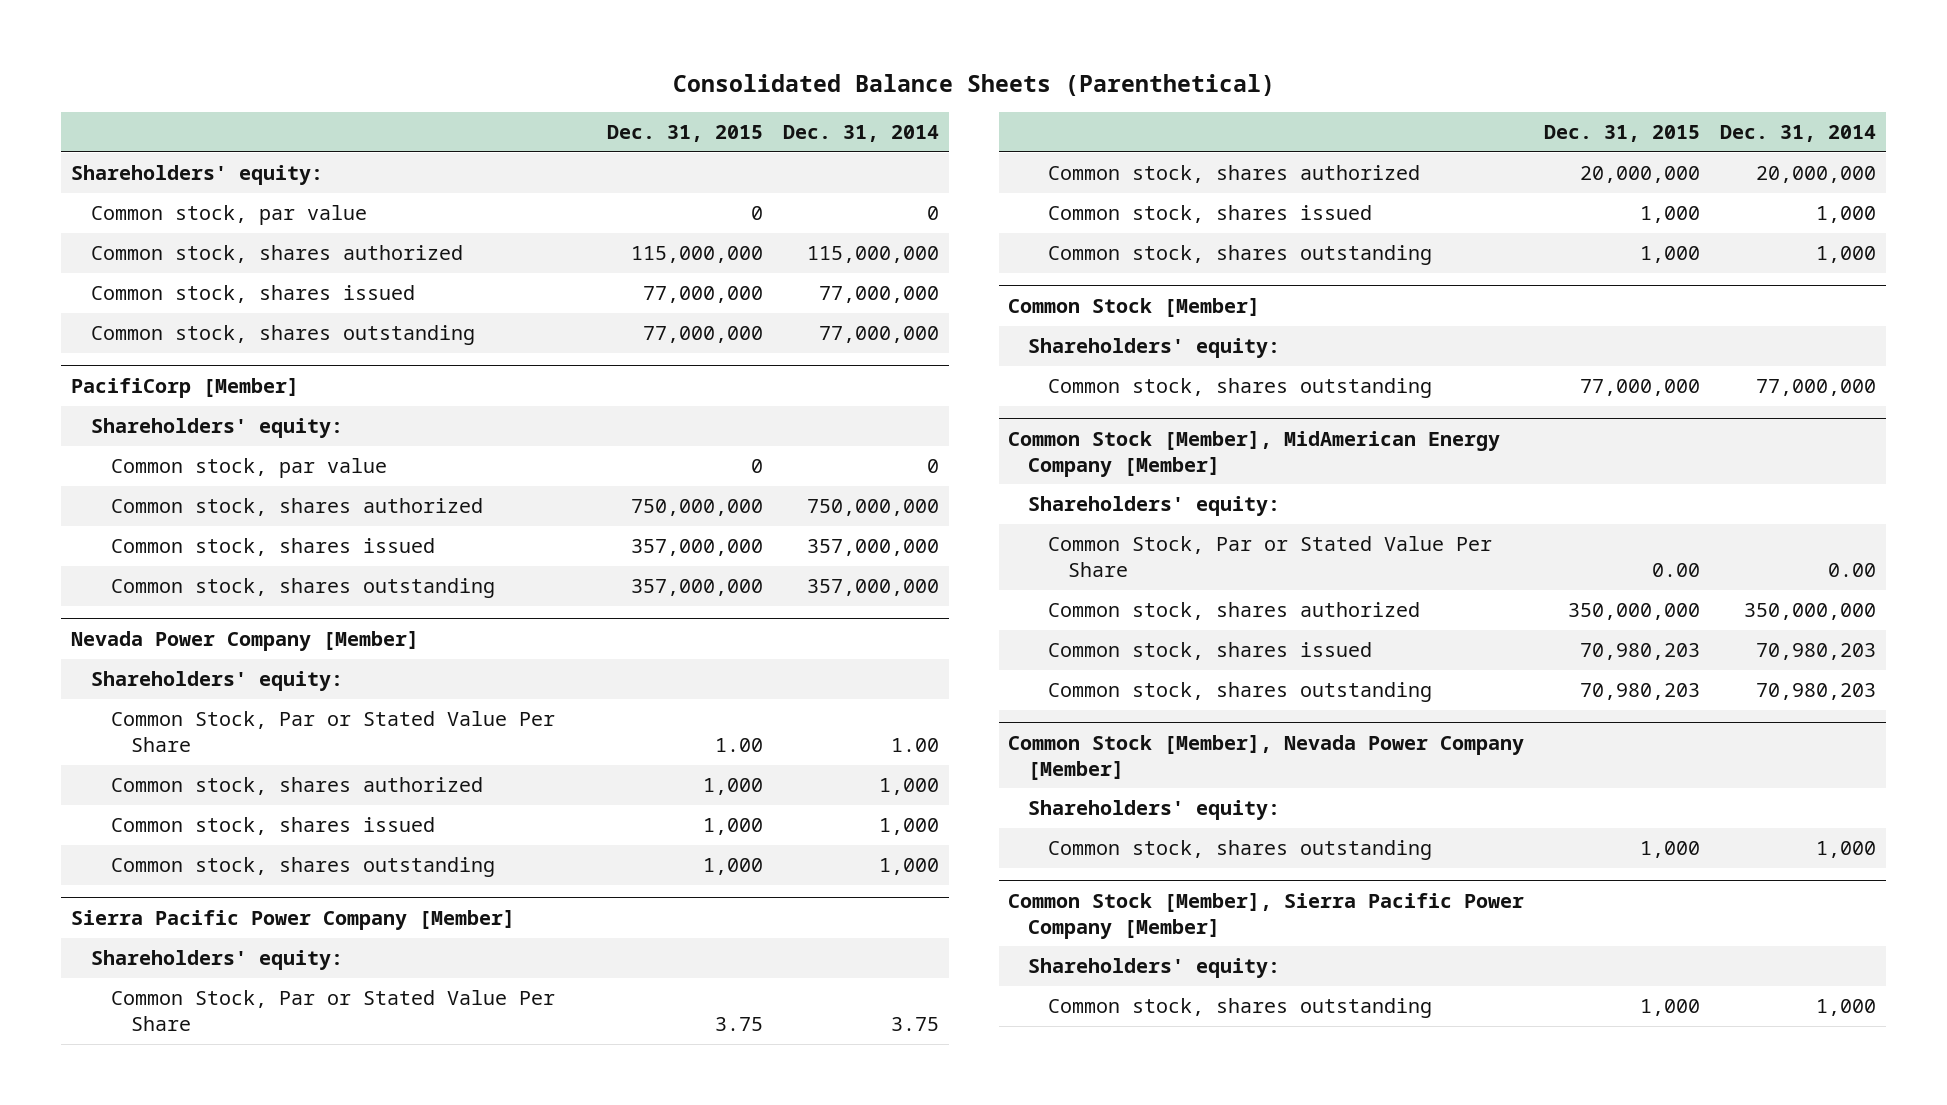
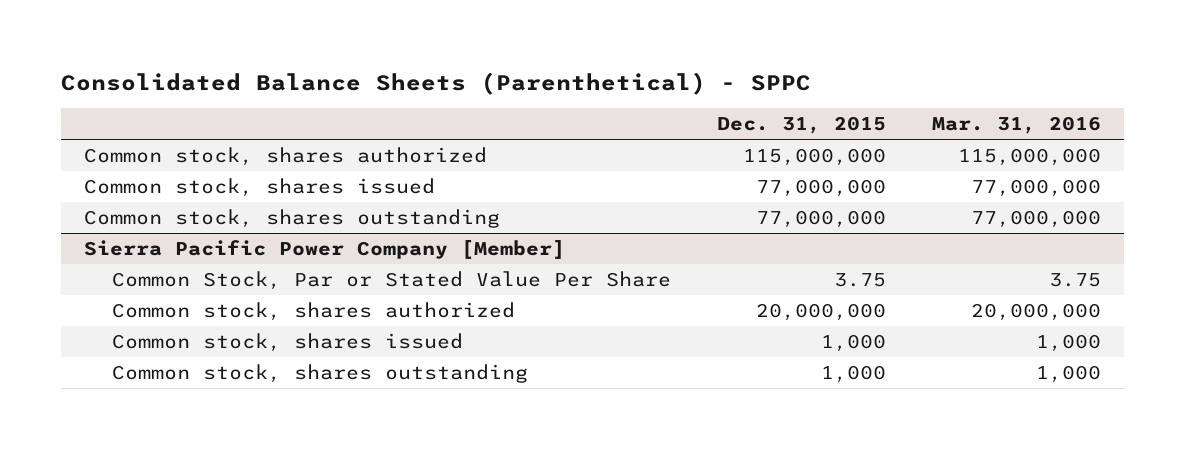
[672,74,1275,97] Consolidated Balance Sheets (Parenthetical) -> [61,71,812,95] Consolidated Balance Sheets (Parenthetical) - SPPC
[782,124,939,142] Dec. 31, 2014 -> none
none -> [932,116,1102,135] Mar. 31, 2016
[71,165,324,186] Shareholders' equity: -> none
[90,205,367,226] Common stock, par value -> none
[71,377,300,398] PacifiCorp [Member] -> none
[90,418,343,439] Shareholders' equity: -> none
[110,458,387,479] Common stock, par value -> none
[110,498,483,517] Common stock, shares authorized -> none
[110,538,435,557] Common stock, shares issued -> none
[110,578,495,599] Common stock, shares outstanding -> none
[71,630,420,651] Nevada Power Company [Member] -> none
[90,671,343,692] Shareholders' equity: -> none
[110,711,555,752] Common Stock, Par or Stated Value Per Share -> none
[110,777,483,796] Common stock, shares authorized -> none
[110,817,435,836] Common stock, shares issued -> none
[110,857,495,878] Common stock, shares outstanding -> none
[90,950,343,971] Shareholders' equity: -> none
[1008,297,1261,317] Common Stock [Member] -> none
[1028,338,1281,359] Shareholders' equity: -> none
[1047,378,1432,399] Common stock, shares outstanding -> none
[1008,430,1501,477] Common Stock [Member], MidAmerican Energy Company [Member] -> none
[1028,496,1281,517] Shareholders' equity: -> none
[1047,536,1492,577] Common Stock, Par or Stated Value Per Share -> none
[1047,602,1420,621] Common stock, shares authorized -> none
[1047,642,1372,661] Common stock, shares issued -> none
[1047,682,1432,703] Common stock, shares outstanding -> none
[1008,734,1525,780] Common Stock [Member], Nevada Power Company [Member] -> none
[1028,800,1281,821] Shareholders' equity: -> none
[1047,840,1432,861] Common stock, shares outstanding -> none
[1008,892,1525,939] Common Stock [Member], Sierra Pacific Power Company [Member] -> none
[1028,958,1281,979] Shareholders' equity: -> none
[1047,998,1432,1019] Common stock, shares outstanding -> none

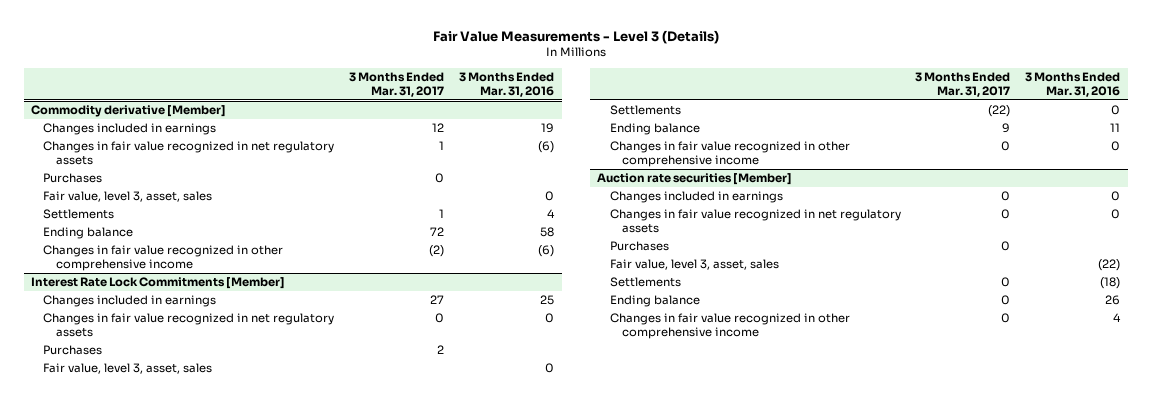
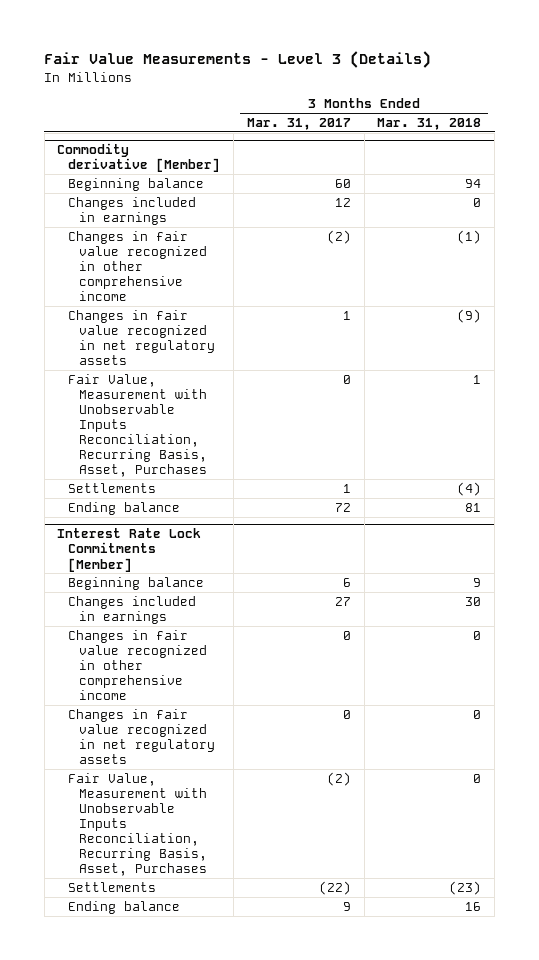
[459,71,555,97] 3 Months Ended Mar. 31, 2016 -> none
none -> [377,118,482,131] Mar. 31, 2018
none -> [68,177,205,191] Beginning balance
[43,245,284,272] Changes in fair value recognized in other comprehensive income -> [68,230,207,302] Changes in fair value recognized in other comprehensive income
[43,191,213,203] Fair value, level 3, asset, sales -> none
[43,173,103,184] Purchases -> [68,373,207,478] Fair Value, Measurement with Unobservable Inputs Reconciliation, Recurring Basis, Asset, Purchases
none -> [68,576,205,590] Beginning balance
[609,141,850,168] Changes in fair value recognized in other comprehensive income -> [68,629,207,701] Changes in fair value recognized in other comprehensive income
[43,345,103,356] Purchases -> none
[43,363,213,375] Fair value, level 3, asset, sales -> none
none -> [68,772,207,877] Fair Value, Measurement with Unobservable Inputs Reconciliation, Recurring Basis, Asset, Purchases
[597,173,793,186] Auction rate securities [Member] -> none
[609,191,783,204] Changes included in earnings -> none
[609,209,901,234] Changes in fair value recognized in net regulatory assets -> none
[609,241,669,252] Purchases -> none
[609,259,779,271] Fair value, level 3, asset, sales -> none
[609,277,681,288] Settlements -> none
[609,295,700,308] Ending balance -> none
[609,313,850,340] Changes in fair value recognized in other comprehensive income -> none

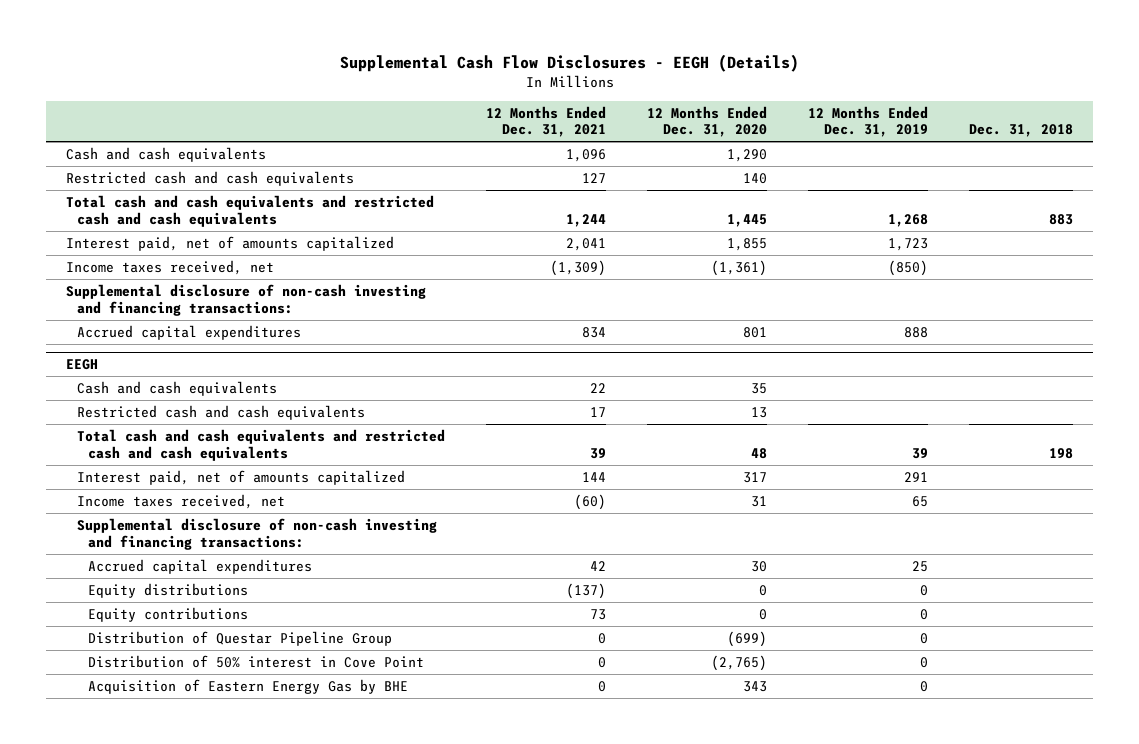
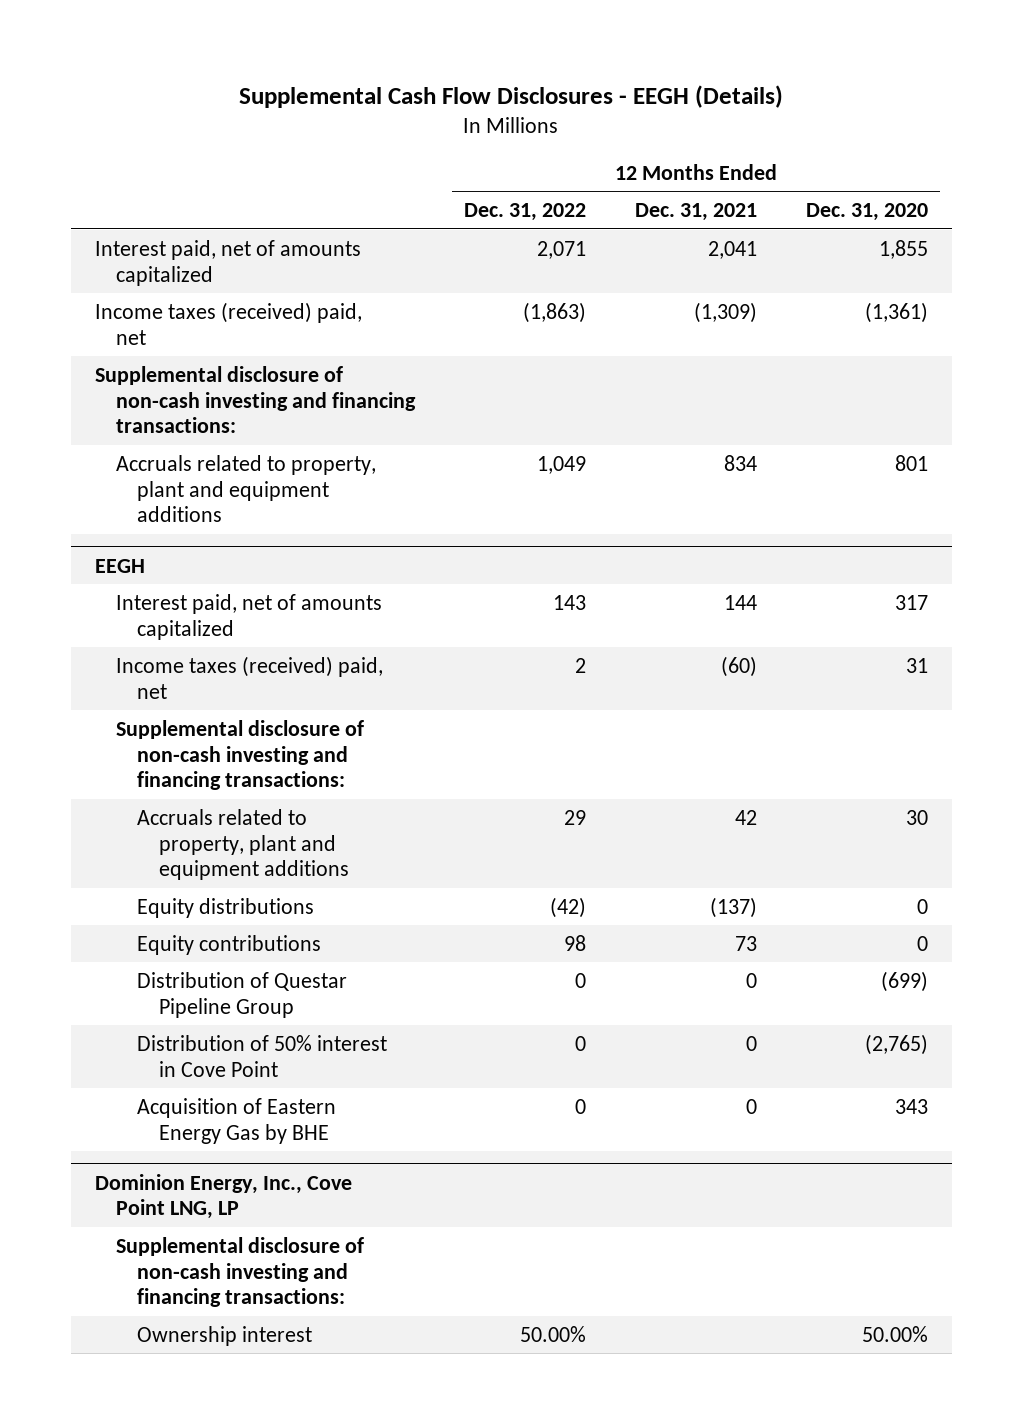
[807,105,928,138] 12 Months Ended Dec. 31, 2019 -> none
[968,124,1073,138] Dec. 31, 2018 -> none
none -> [464,202,587,221] Dec. 31, 2022
[66,146,267,162] Cash and cash equivalents -> none
[66,170,355,186] Restricted cash and cash equivalents -> none
[66,194,435,227] Total cash and cash equivalents and restricted cash and cash equivalents -> none
[66,259,275,275] Income taxes received, net -> [95,301,363,345] Income taxes (received) paid, net
[77,324,302,340] Accrued capital expenditures -> [116,454,377,523] Accruals related to property, plant and equipment additions
[77,380,278,396] Cash and cash equivalents -> none
[77,404,366,420] Restricted cash and cash equivalents -> none
[77,428,446,461] Total cash and cash equivalents and restricted cash and cash equivalents -> none
[77,493,286,509] Income taxes received, net -> [116,655,384,699] Income taxes (received) paid, net
[87,558,312,574] Accrued capital expenditures -> [137,808,349,881] Accruals related to property, plant and equipment additions
none -> [95,1173,353,1220] Dominion Energy, Inc., Cove Point LNG, LP
none -> [116,1236,365,1308] Supplemental disclosure of non-cash investing and financing transactions:
none -> [137,1325,313,1346] Ownership interest

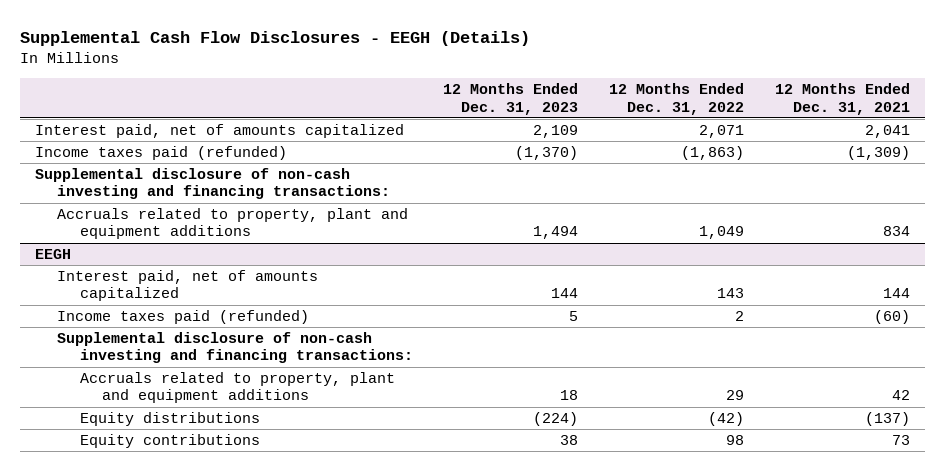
[805,202,928,221] Dec. 31, 2020 -> none
none -> [443,83,579,115] 12 Months Ended Dec. 31, 2023
[95,301,363,345] Income taxes (received) paid, net -> [35,146,288,161] Income taxes paid (refunded)
[116,655,384,699] Income taxes (received) paid, net -> [57,310,310,325] Income taxes paid (refunded)
[137,971,348,1018] Distribution of Questar Pipeline Group -> none
[137,1034,388,1077] Distribution of 50% interest in Cove Point -> none
[137,1097,337,1144] Acquisition of Eastern Energy Gas by BHE -> none
[95,1173,353,1220] Dominion Energy, Inc., Cove Point LNG, LP -> none
[116,1236,365,1308] Supplemental disclosure of non-cash investing and financing transactions: -> none
[137,1325,313,1346] Ownership interest -> none

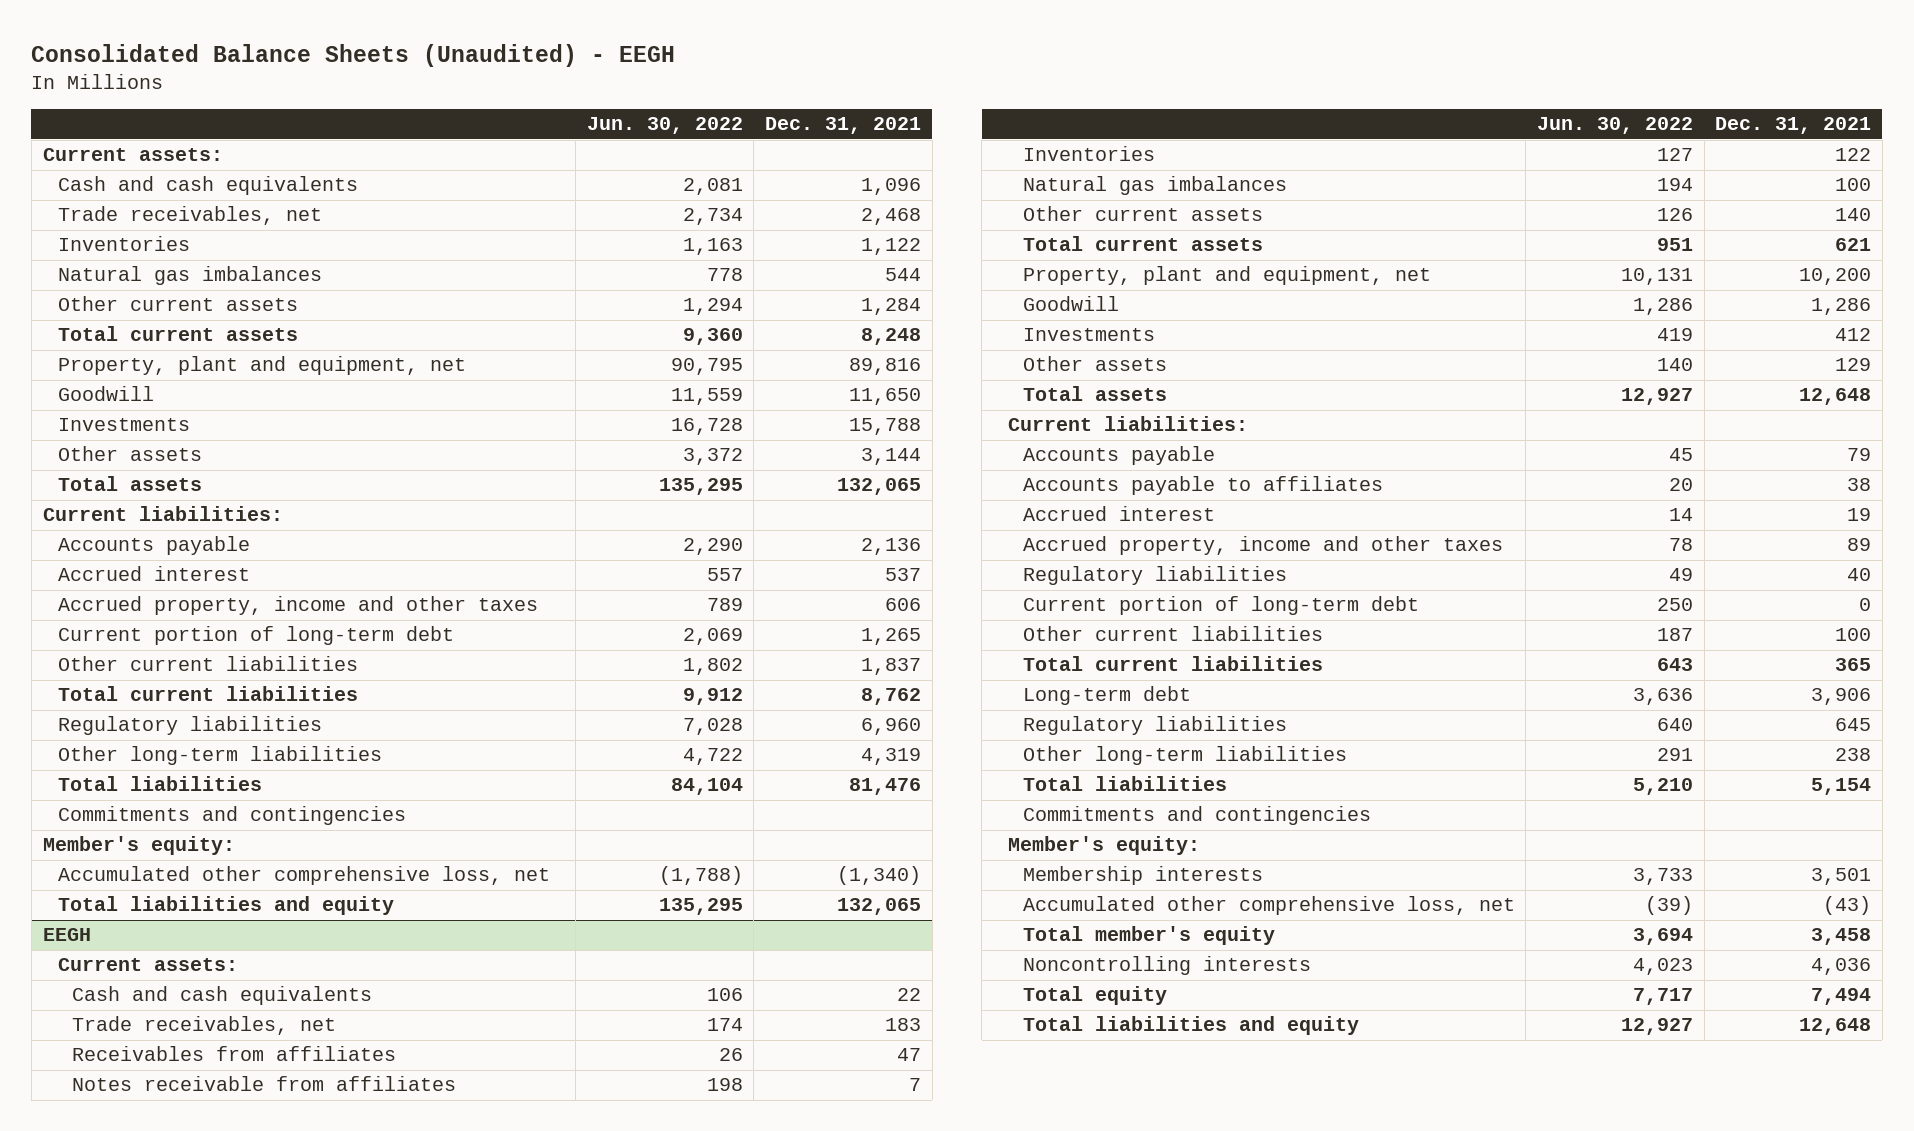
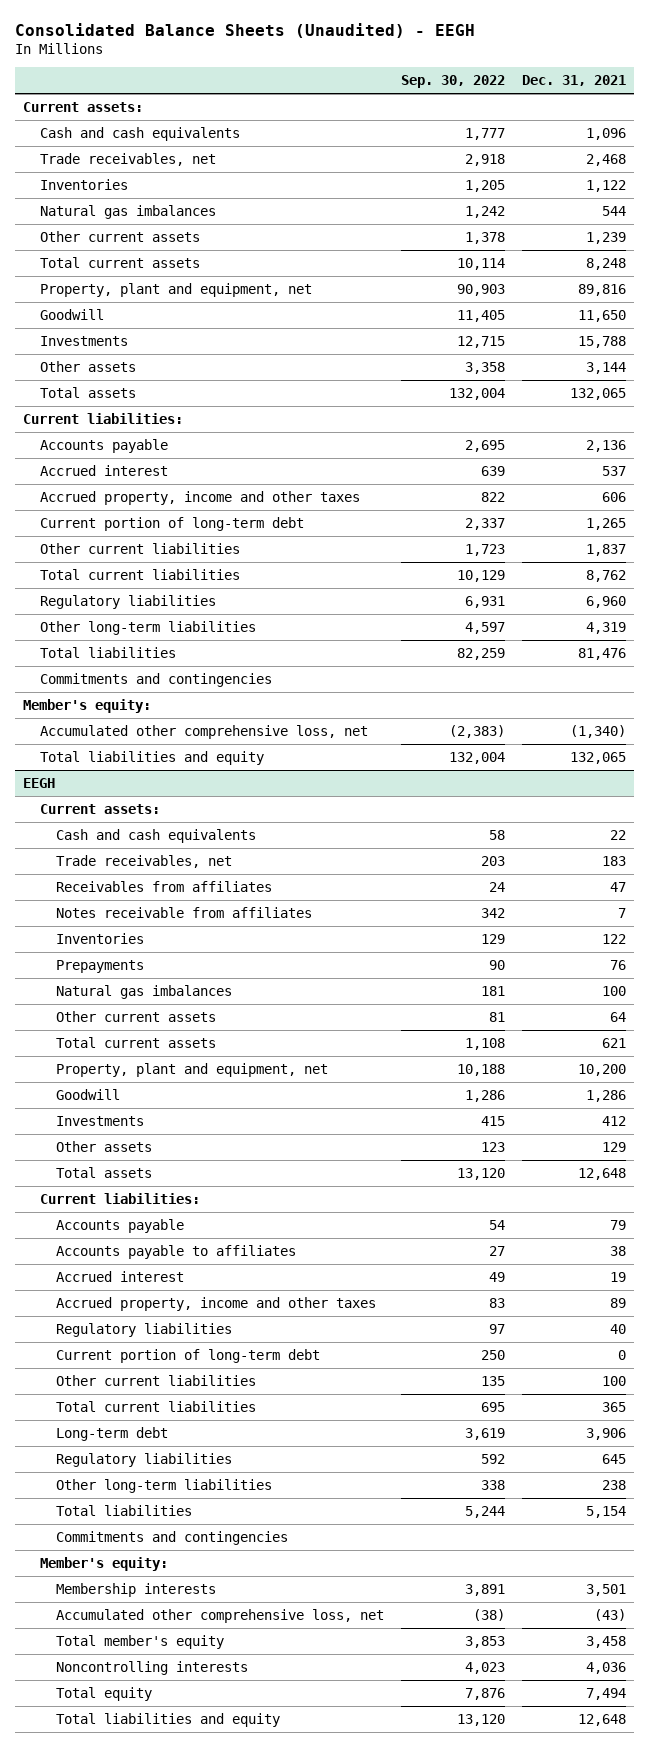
[586,117,743,135] Jun. 30, 2022 -> none
none -> [400,75,505,89] Sep. 30, 2022
[860,298,921,316] 1,284 -> [585,231,626,244] 1,239
none -> [55,959,144,973] Prepayments
[1835,208,1872,222] 140 -> [609,1011,626,1022] 64

